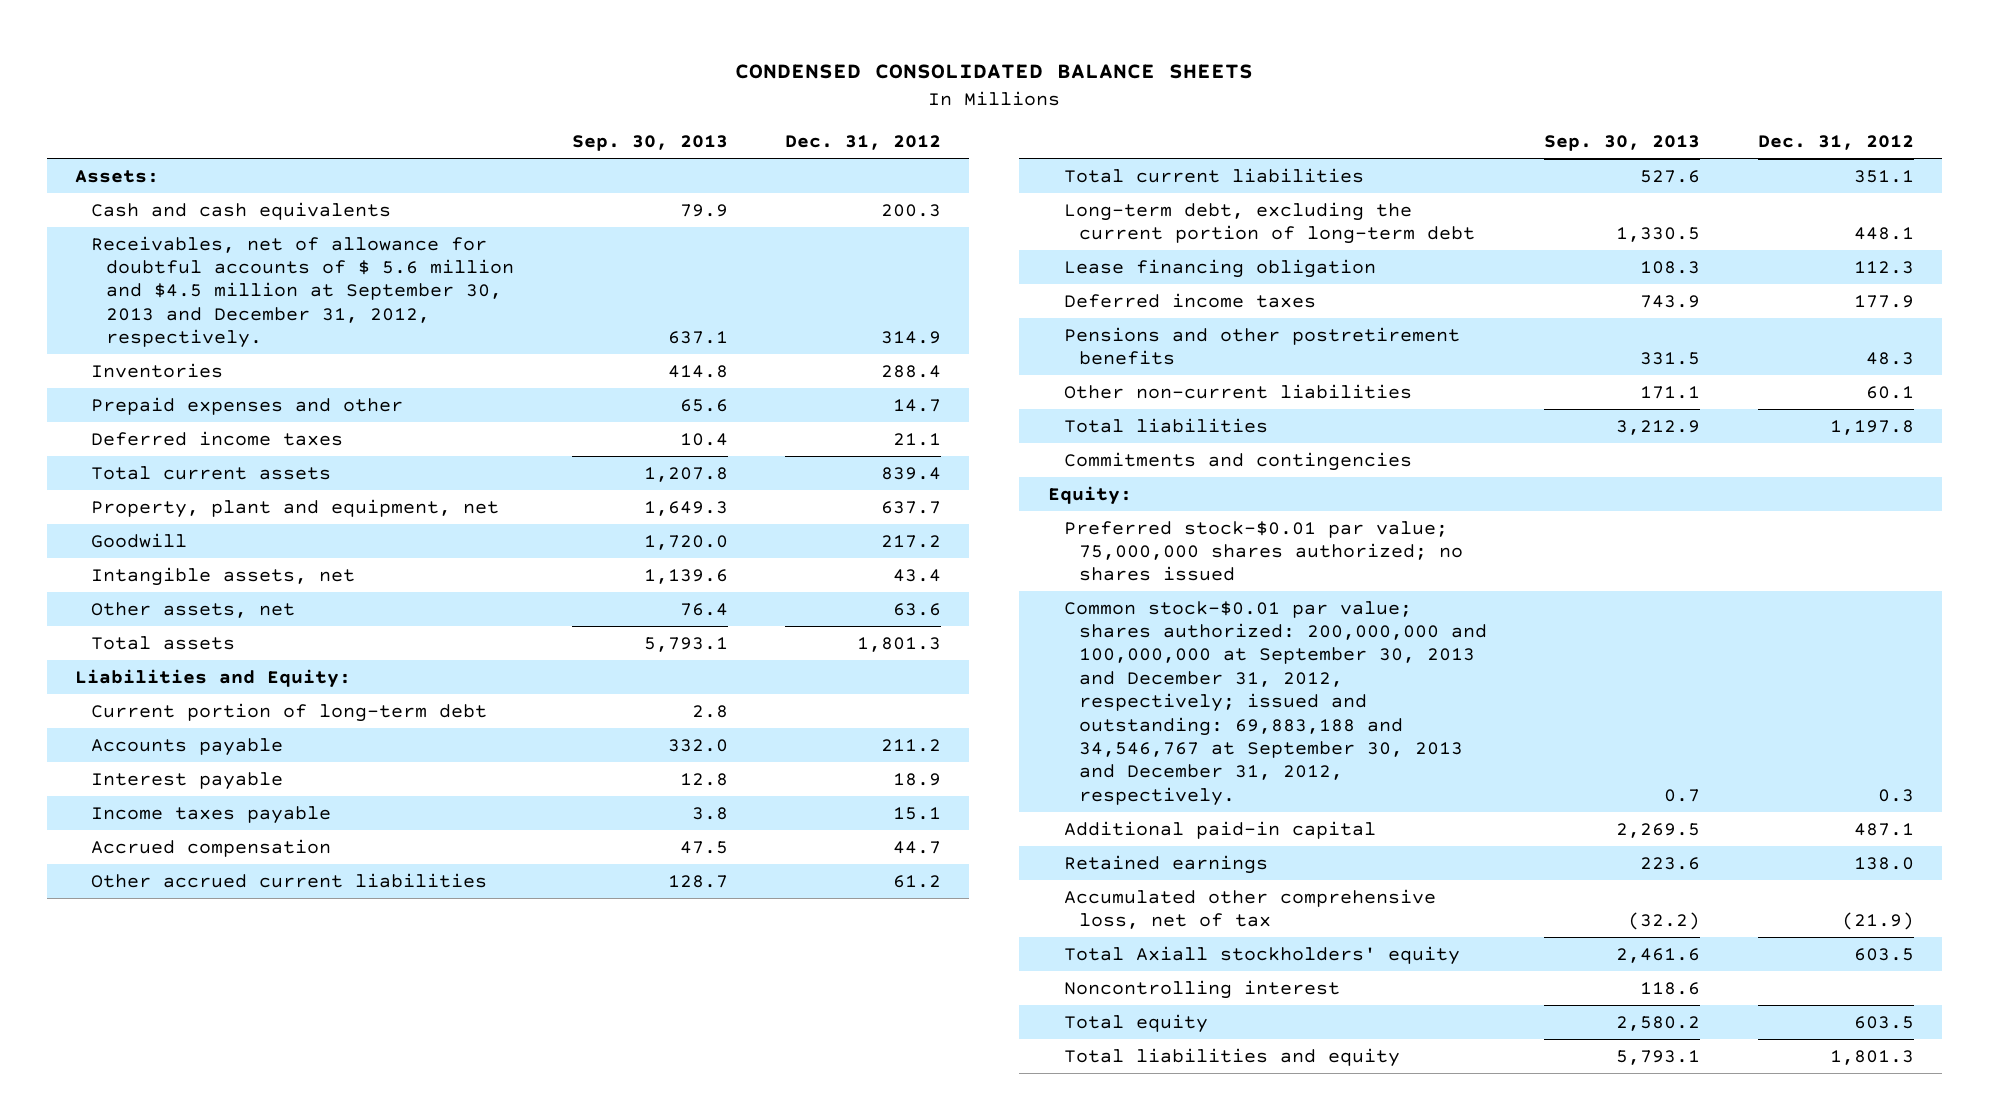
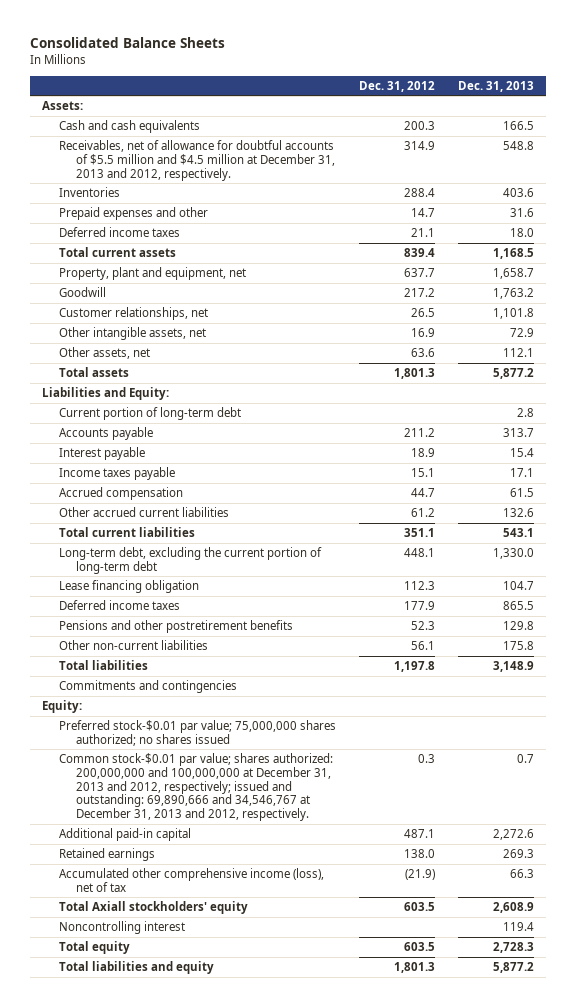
[735,63,1254,79] CONDENSED CONSOLIDATED BALANCE SHEETS -> [30,37,226,49] Consolidated Balance Sheets
[571,135,728,152] Sep. 30, 2013 -> none
none -> [458,80,535,92] Dec. 31, 2013
[90,235,515,349] Receivables, net of allowance for doubtful accounts of $ 5.6 million and $4.5 million at September 30, 2013 and December 31, 2012, respectively. -> [58,140,335,181] Receivables, net of allowance for doubtful accounts of $5.5 million and $4.5 million at December 31, 2013 and 2012, respectively.
none -> [58,307,208,321] Customer relationships, net
[90,566,355,586] Intangible assets, net -> [58,327,206,341] Other intangible assets, net
[892,568,941,582] 43.4 -> [410,328,435,338] 16.9
[1865,352,1914,366] 48.3 -> [410,621,435,631] 52.3
[1865,385,1914,399] 60.1 -> [410,641,435,651] 56.1
[1063,600,1488,806] Common stock-$0.01 par value; shares authorized: 200,000,000 and 100,000,000 at September 30, 2013 and December 31, 2012, respectively; issued and outstanding: 69,883,188 and 34,546,767 at September 30, 2013 and December 31, 2012, respectively. -> [58,753,333,822] Common stock-$0.01 par value; shares authorized: 200,000,000 and 100,000,000 at December 31, 2013 and 2012, respectively; issued and outstanding: 69,890,666 and 34,546,767 at December 31, 2013 and 2012, respectively.
[1063,888,1436,930] Accumulated other comprehensive loss, net of tax -> [58,868,324,892] Accumulated other comprehensive income (loss), net of tax

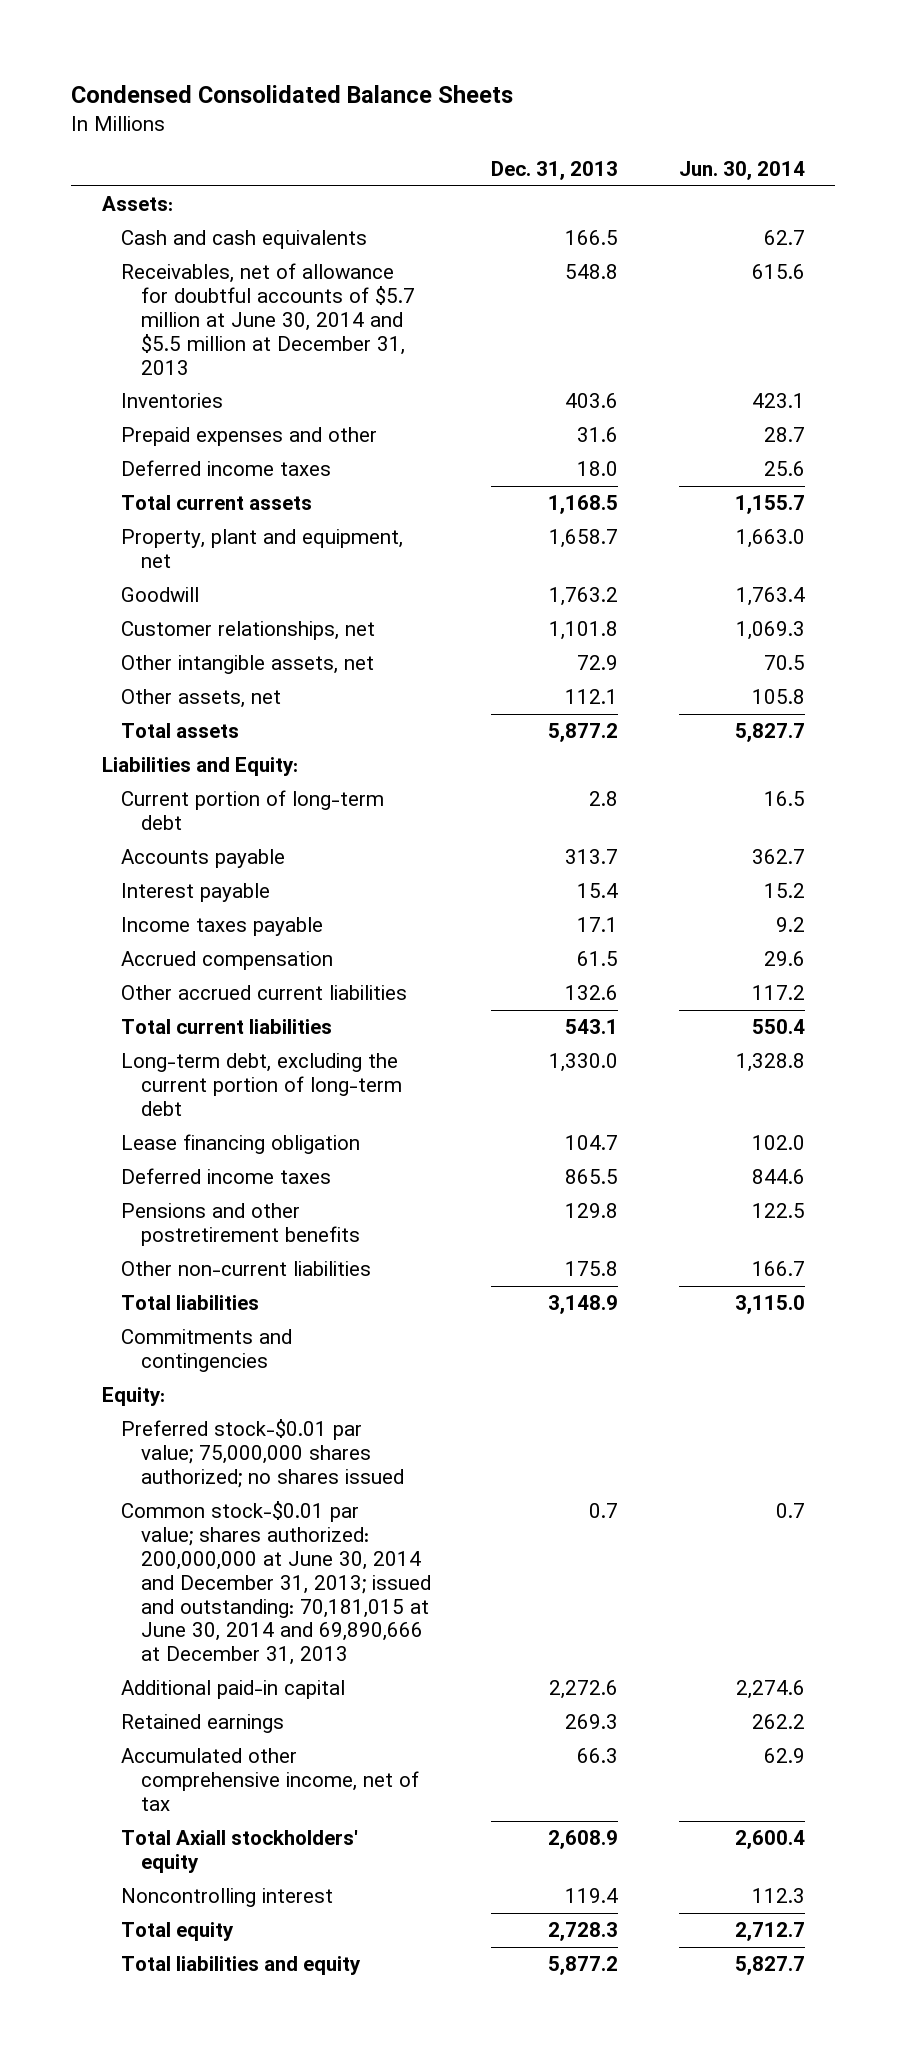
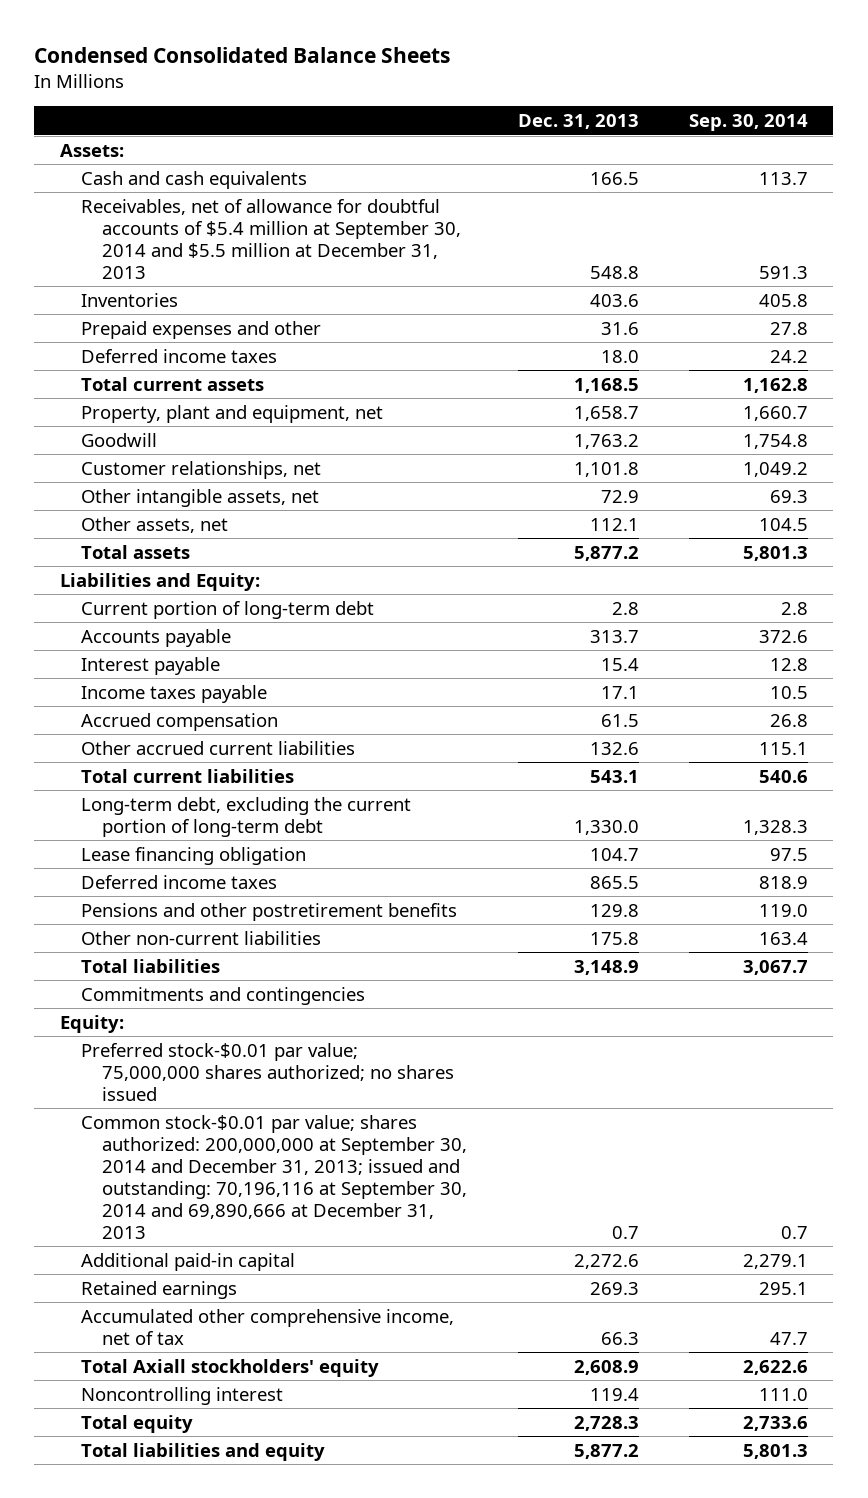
[679,161,806,181] Jun. 30, 2014 -> none
none -> [689,113,809,131] Sep. 30, 2014
[121,263,415,375] Receivables, net of allowance for doubtful accounts of $5.7 million at June 30, 2014 and $5.5 million at December 31, 2013 -> [80,198,462,279] Receivables, net of allowance for doubtful accounts of $5.4 million at September 30, 2014 and $5.5 million at December 31, 2013
[121,1501,431,1666] Common stock-$0.01 par value; shares authorized: 200,000,000 at June 30, 2014 and December 31, 2013; issued and outstanding: 70,181,015 at June 30, 2014 and 69,890,666 at December 31, 2013 -> [80,1114,468,1239] Common stock-$0.01 par value; shares authorized: 200,000,000 at September 30, 2014 and December 31, 2013; issued and outstanding: 70,196,116 at September 30, 2014 and 69,890,666 at December 31, 2013

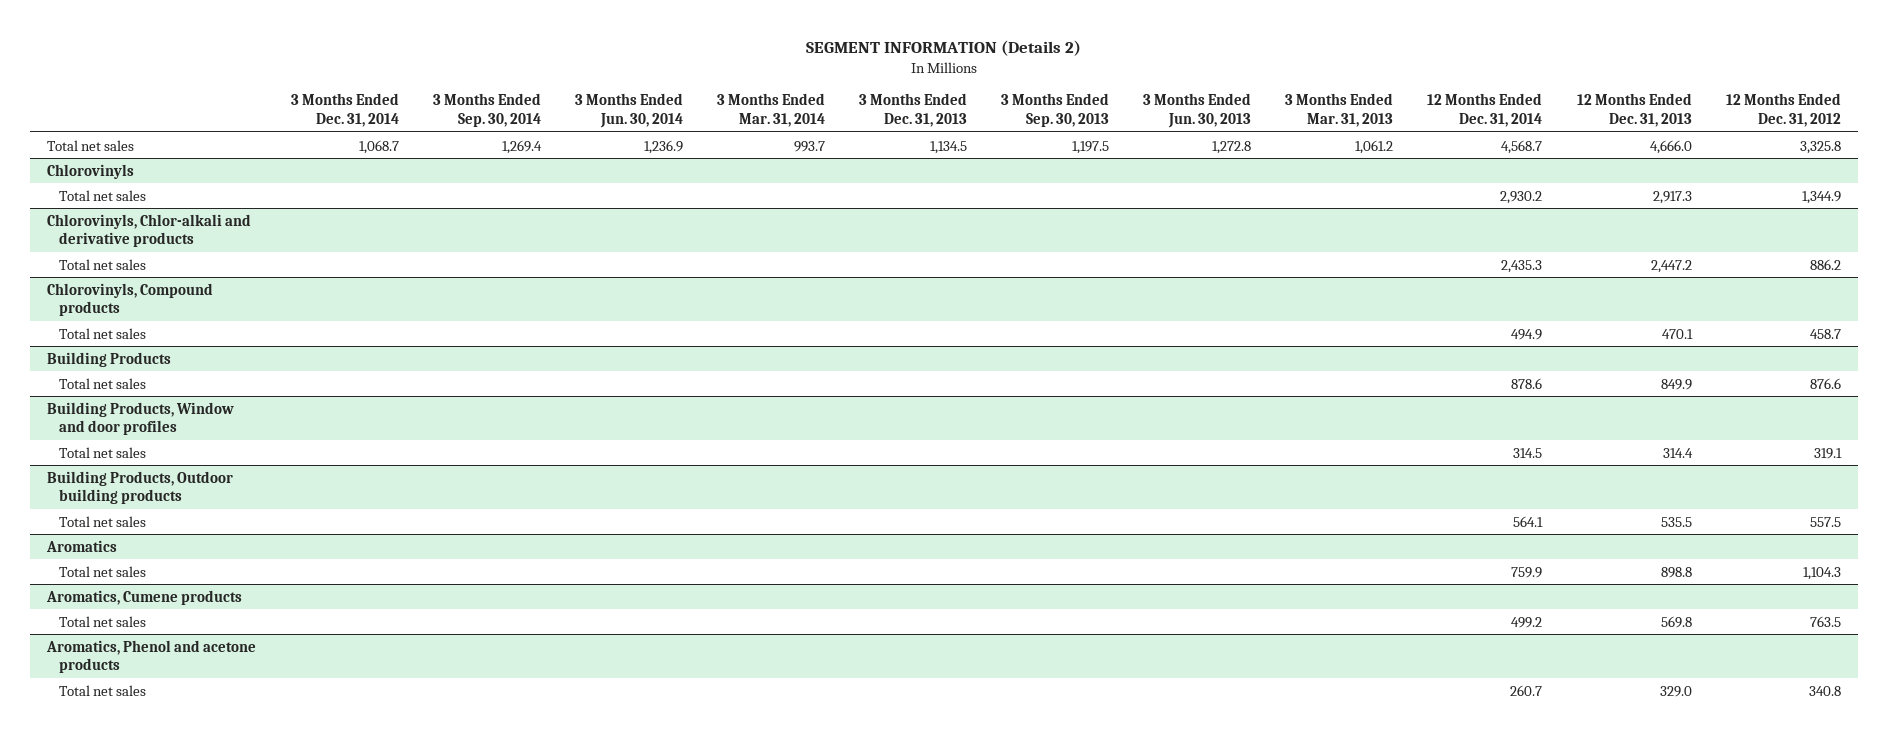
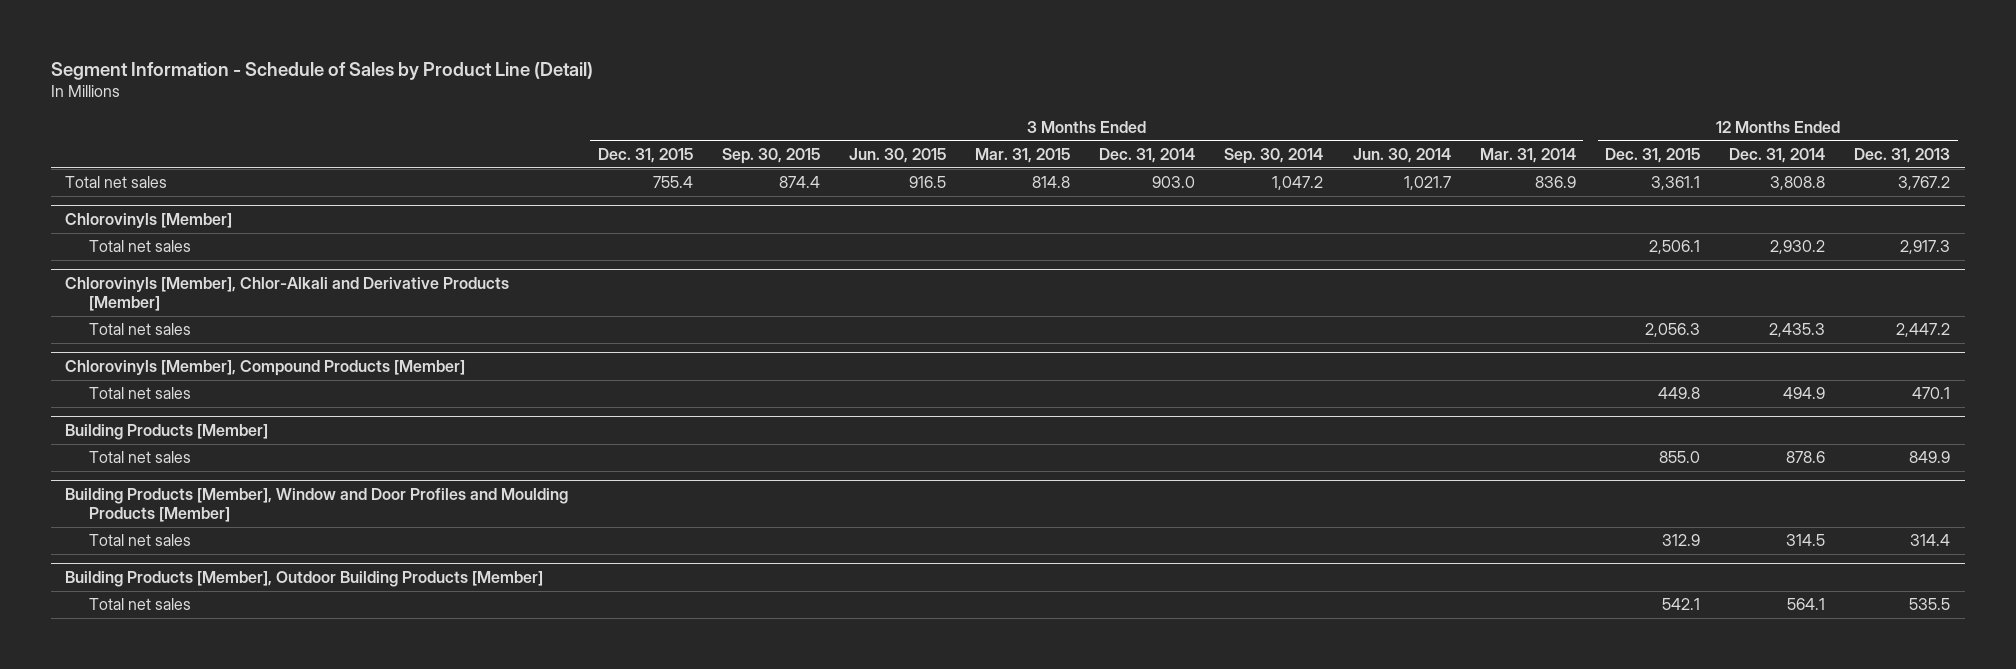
[806,40,1082,57] SEGMENT INFORMATION (Details 2) -> [50,61,593,80] Segment Information - Schedule of Sales by Product Line (Detail)
[858,93,967,127] 3 Months Ended Dec. 31, 2013 -> none
[1001,93,1110,127] 3 Months Ended Sep. 30, 2013 -> none
[1143,93,1252,128] 3 Months Ended Jun. 30, 2013 -> none
[1285,93,1394,127] 3 Months Ended Mar. 31, 2013 -> none
[1725,93,1841,127] 12 Months Ended Dec. 31, 2012 -> none
none -> [597,148,693,164] Dec. 31, 2015
none -> [721,148,820,165] Sep. 30, 2015
none -> [848,148,946,164] Jun. 30, 2015
none -> [975,148,1071,164] Mar. 31, 2015
none -> [1605,148,1701,164] Dec. 31, 2015
[358,139,399,154] 1,068.7 -> [1152,176,1196,189] 903.0
[501,139,542,154] 1,269.4 -> [1272,176,1324,191] 1,047.2
[643,139,683,154] 1,236.9 -> [1403,176,1451,191] 1,021.7
[793,140,825,152] 993.7 -> [1534,176,1576,189] 836.9
[1501,139,1543,154] 4,568.7 -> [1770,176,1826,191] 3,808.8
[1649,139,1692,154] 4,666.0 -> [1898,176,1951,191] 3,767.2
[47,163,135,179] Chlorovinyls -> [65,212,233,228] Chlorovinyls [Member]
[47,213,252,248] Chlorovinyls, Chlor-alkali and derivative products -> [65,276,510,311] Chlorovinyls [Member], Chlor-Alkali and Derivative Products [Member]
[47,282,214,317] Chlorovinyls, Compound products -> [65,359,466,376] Chlorovinyls [Member], Compound Products [Member]
[47,351,172,367] Building Products -> [65,423,269,440] Building Products [Member]
[47,401,235,436] Building Products, Window and door profiles -> [65,487,569,522] Building Products [Member], Window and Door Profiles and Moulding Products [Member]
[47,470,234,505] Building Products, Outdoor building products -> [65,570,544,587] Building Products [Member], Outdoor Building Products [Member]
[46,539,118,552] Aromatics -> none
[59,565,147,577] Total net sales -> none
[46,589,243,605] Aromatics, Cumene products -> none
[59,615,147,627] Total net sales -> none
[46,639,257,674] Aromatics, Phenol and acetone products -> none
[59,684,147,696] Total net sales -> none

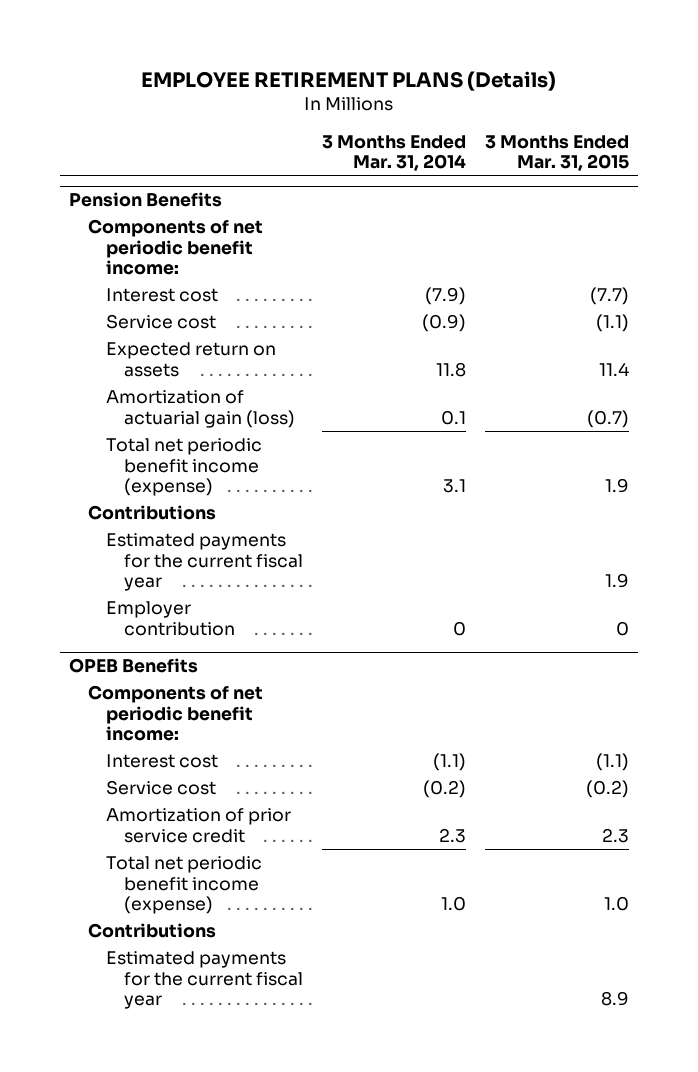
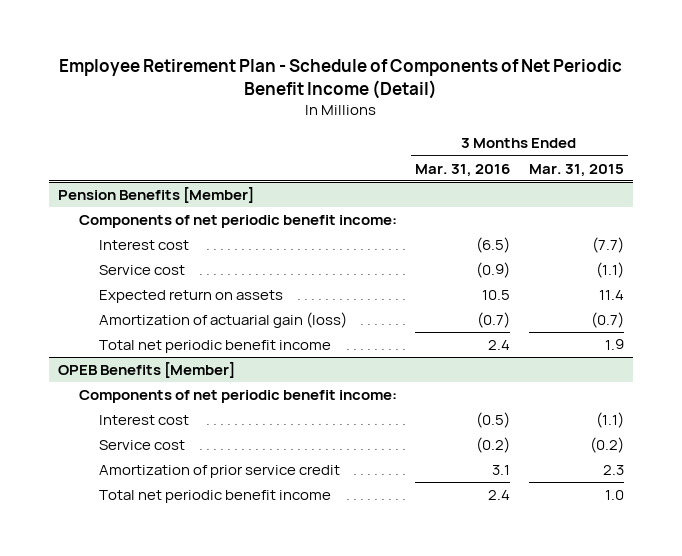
[141,71,557,92] EMPLOYEE RETIREMENT PLANS (Details) -> [59,59,623,100] Employee Retirement Plan - Schedule of Components of Net Periodic Benefit Income (Detail)
[321,134,466,172] 3 Months Ended Mar. 31, 2014 -> none
none -> [415,163,511,177] Mar. 31, 2016
[69,192,223,208] Pension Benefits -> [58,187,255,204] Pension Benefits [Member]
[87,504,216,520] Contributions -> none
[105,532,304,592] Estimated payments for the current fiscal year -> none
[105,600,236,636] Employer contribution -> none
[105,437,262,497] Total net periodic benefit income (expense) -> [99,340,332,354] Total net periodic benefit income
[69,658,199,674] OPEB Benefits -> [58,362,236,379] OPEB Benefits [Member]
[87,922,216,938] Contributions -> none
[105,950,304,1010] Estimated payments for the current fiscal year -> none
[105,855,262,915] Total net periodic benefit income (expense) -> [99,490,332,504] Total net periodic benefit income

